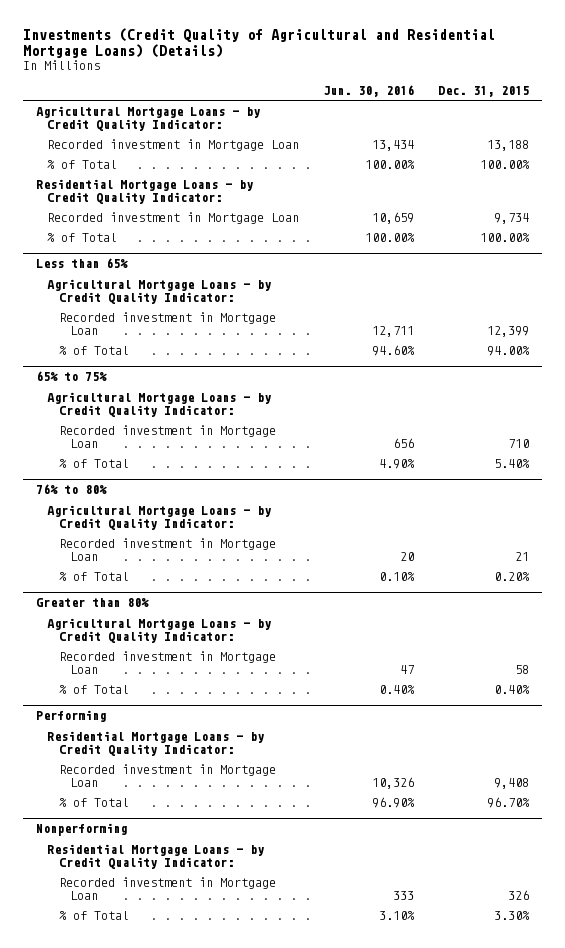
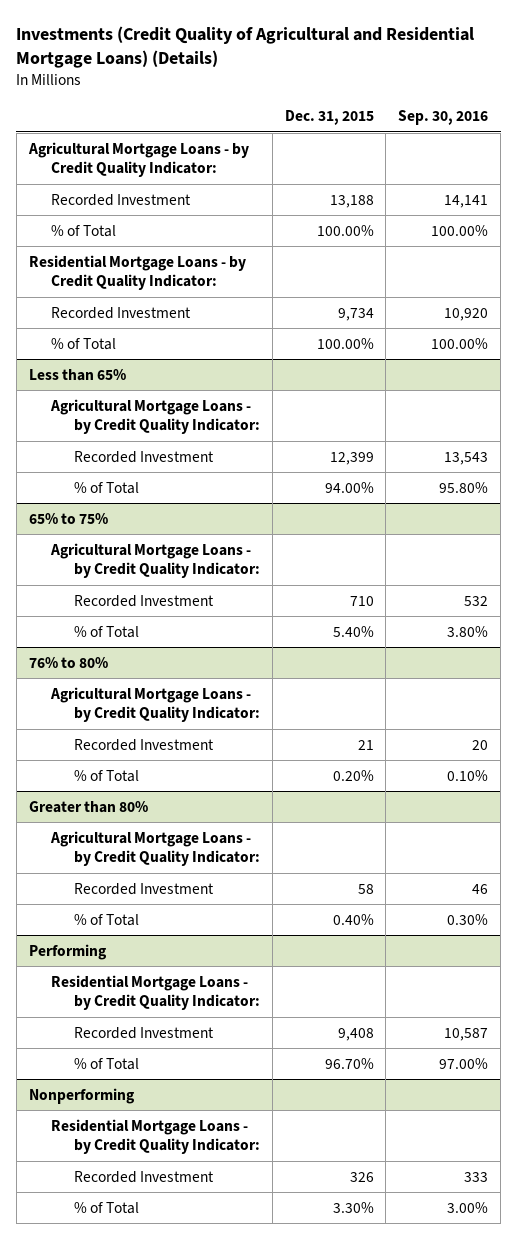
[323,84,415,97] Jun. 30, 2016 -> none
none -> [398,110,489,126] Sep. 30, 2016
[47,138,300,151] Recorded investment in Mortgage Loan -> [51,193,192,206] Recorded Investment
[47,211,300,224] Recorded investment in Mortgage Loan -> [51,306,192,319] Recorded Investment
[58,311,276,335] Recorded investment in Mortgage Loan -> [73,450,214,463] Recorded Investment
[58,424,276,448] Recorded investment in Mortgage Loan -> [73,594,214,607] Recorded Investment
[58,537,276,561] Recorded investment in Mortgage Loan -> [73,738,214,751] Recorded Investment
[58,650,276,674] Recorded investment in Mortgage Loan -> [73,882,214,895] Recorded Investment
[58,763,276,787] Recorded investment in Mortgage Loan -> [73,1026,214,1039] Recorded Investment
[58,876,276,900] Recorded investment in Mortgage Loan -> [73,1170,214,1183] Recorded Investment

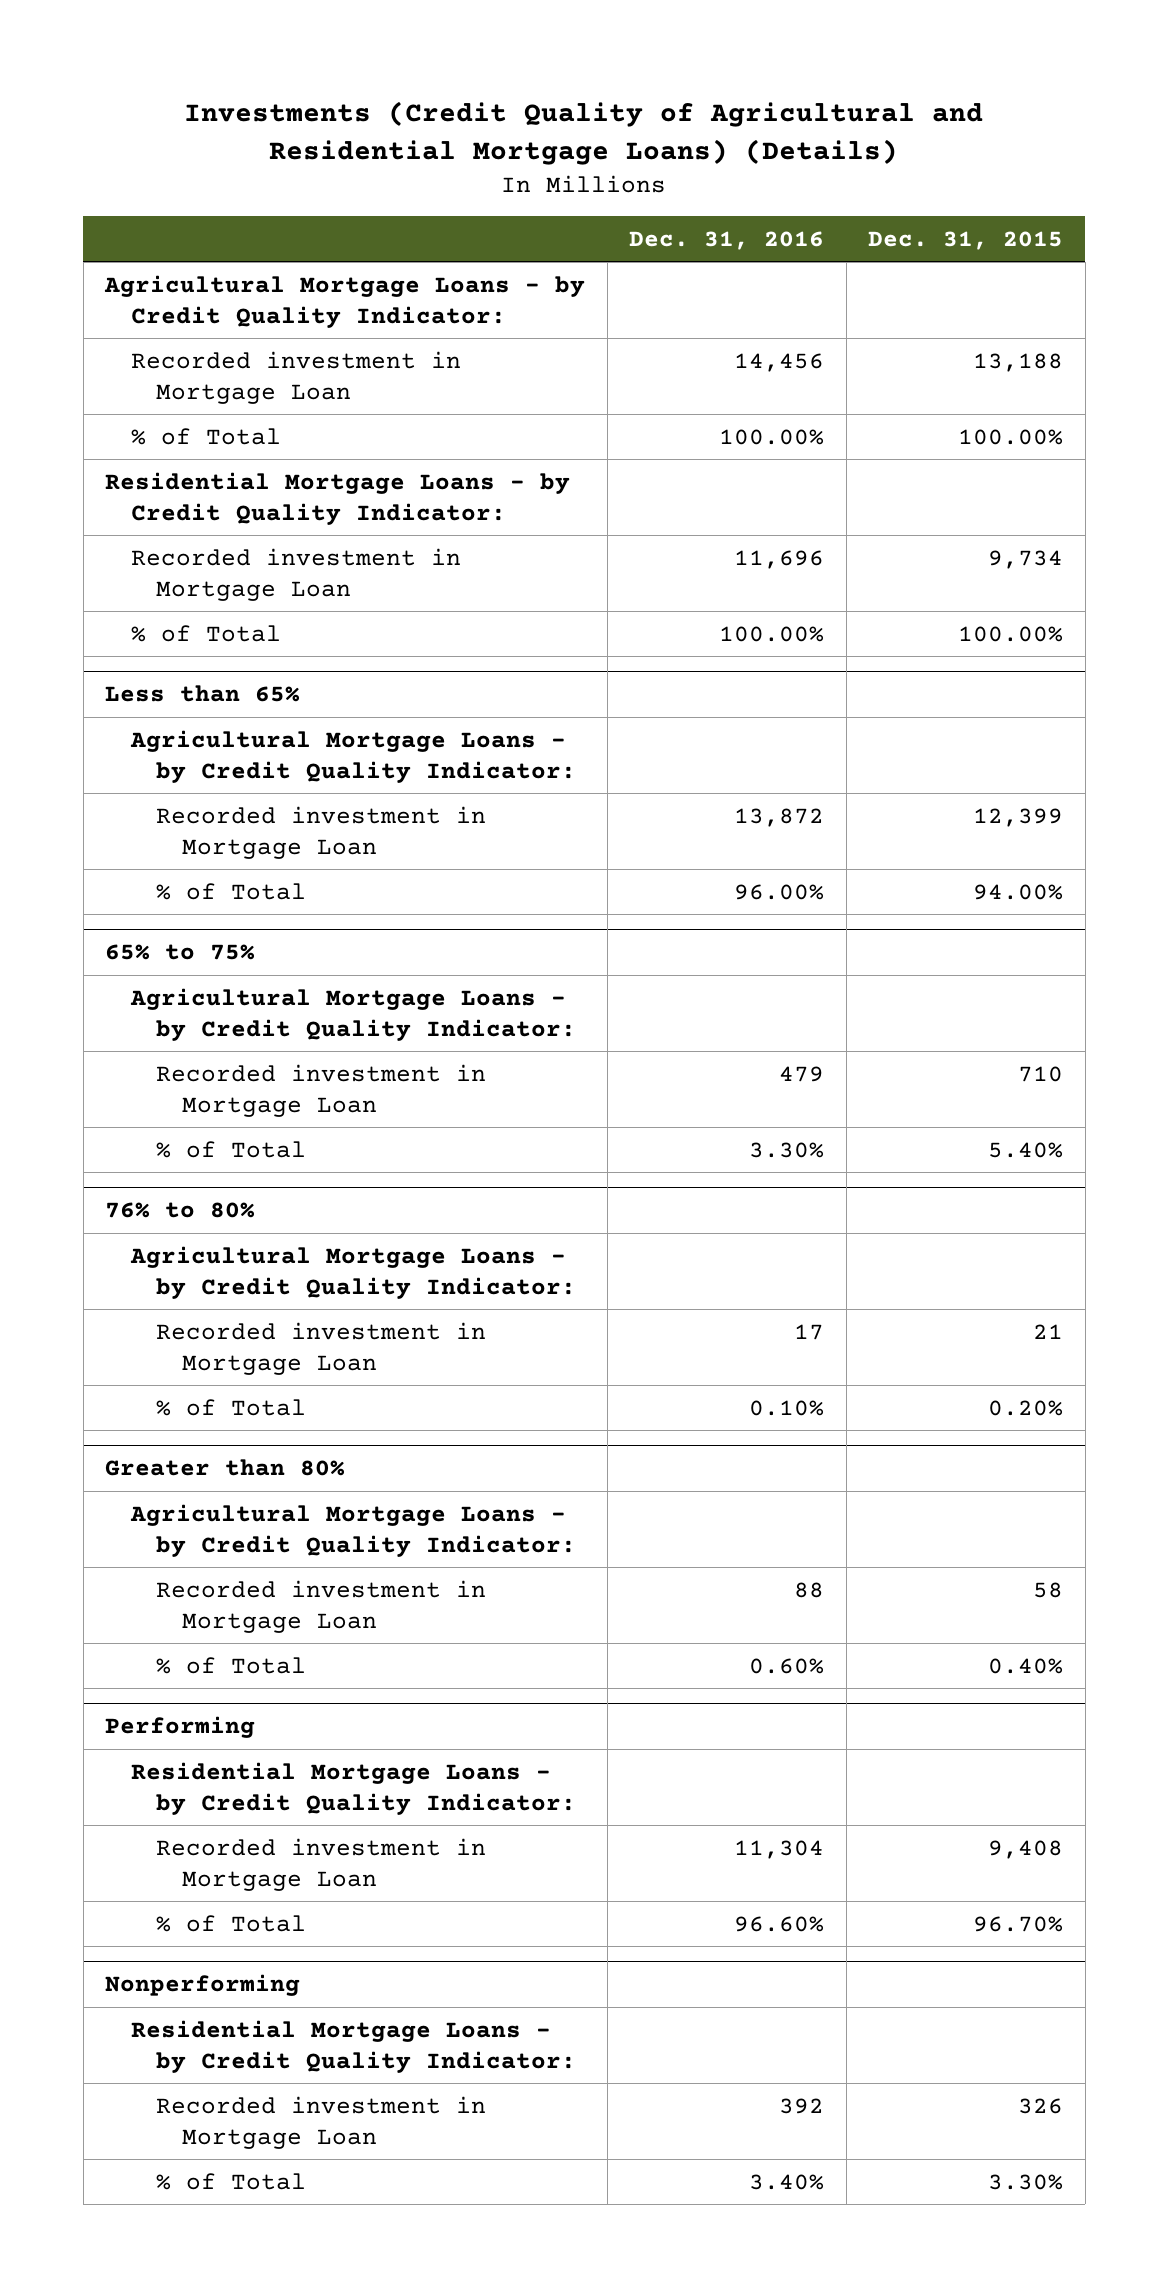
[398,110,489,126] Sep. 30, 2016 -> none
none -> [629,230,825,250] Dec. 31, 2016
[51,193,192,206] Recorded Investment -> [130,350,461,404] Recorded investment in Mortgage Loan
[51,306,192,319] Recorded Investment -> [130,547,461,601] Recorded investment in Mortgage Loan
[73,450,214,463] Recorded Investment -> [156,805,487,859] Recorded investment in Mortgage Loan
[73,594,214,607] Recorded Investment -> [156,1063,487,1117] Recorded investment in Mortgage Loan
[73,738,214,751] Recorded Investment -> [156,1321,487,1375] Recorded investment in Mortgage Loan
[73,882,214,895] Recorded Investment -> [156,1579,487,1633] Recorded investment in Mortgage Loan
[73,1026,214,1039] Recorded Investment -> [156,1837,487,1891] Recorded investment in Mortgage Loan
[73,1170,214,1183] Recorded Investment -> [156,2095,487,2149] Recorded investment in Mortgage Loan

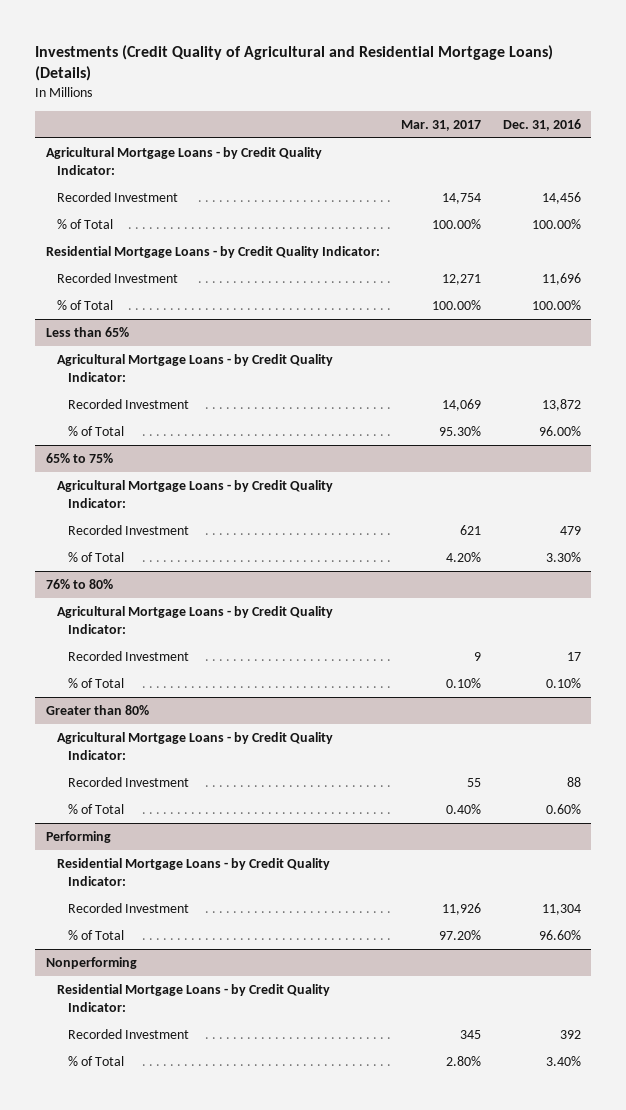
[868,230,1064,250] Dec. 31, 2015 -> none
none -> [401,119,482,131] Mar. 31, 2017
[130,350,461,404] Recorded investment in Mortgage Loan -> [56,192,178,203] Recorded Investment
[130,547,461,601] Recorded investment in Mortgage Loan -> [56,273,178,284] Recorded Investment
[156,805,487,859] Recorded investment in Mortgage Loan -> [67,399,189,410] Recorded Investment
[156,1063,487,1117] Recorded investment in Mortgage Loan -> [67,525,189,536] Recorded Investment
[156,1321,487,1375] Recorded investment in Mortgage Loan -> [67,651,189,662] Recorded Investment
[156,1579,487,1633] Recorded investment in Mortgage Loan -> [67,777,189,788] Recorded Investment
[156,1837,487,1891] Recorded investment in Mortgage Loan -> [67,903,189,914] Recorded Investment
[156,2095,487,2149] Recorded investment in Mortgage Loan -> [67,1029,189,1040] Recorded Investment

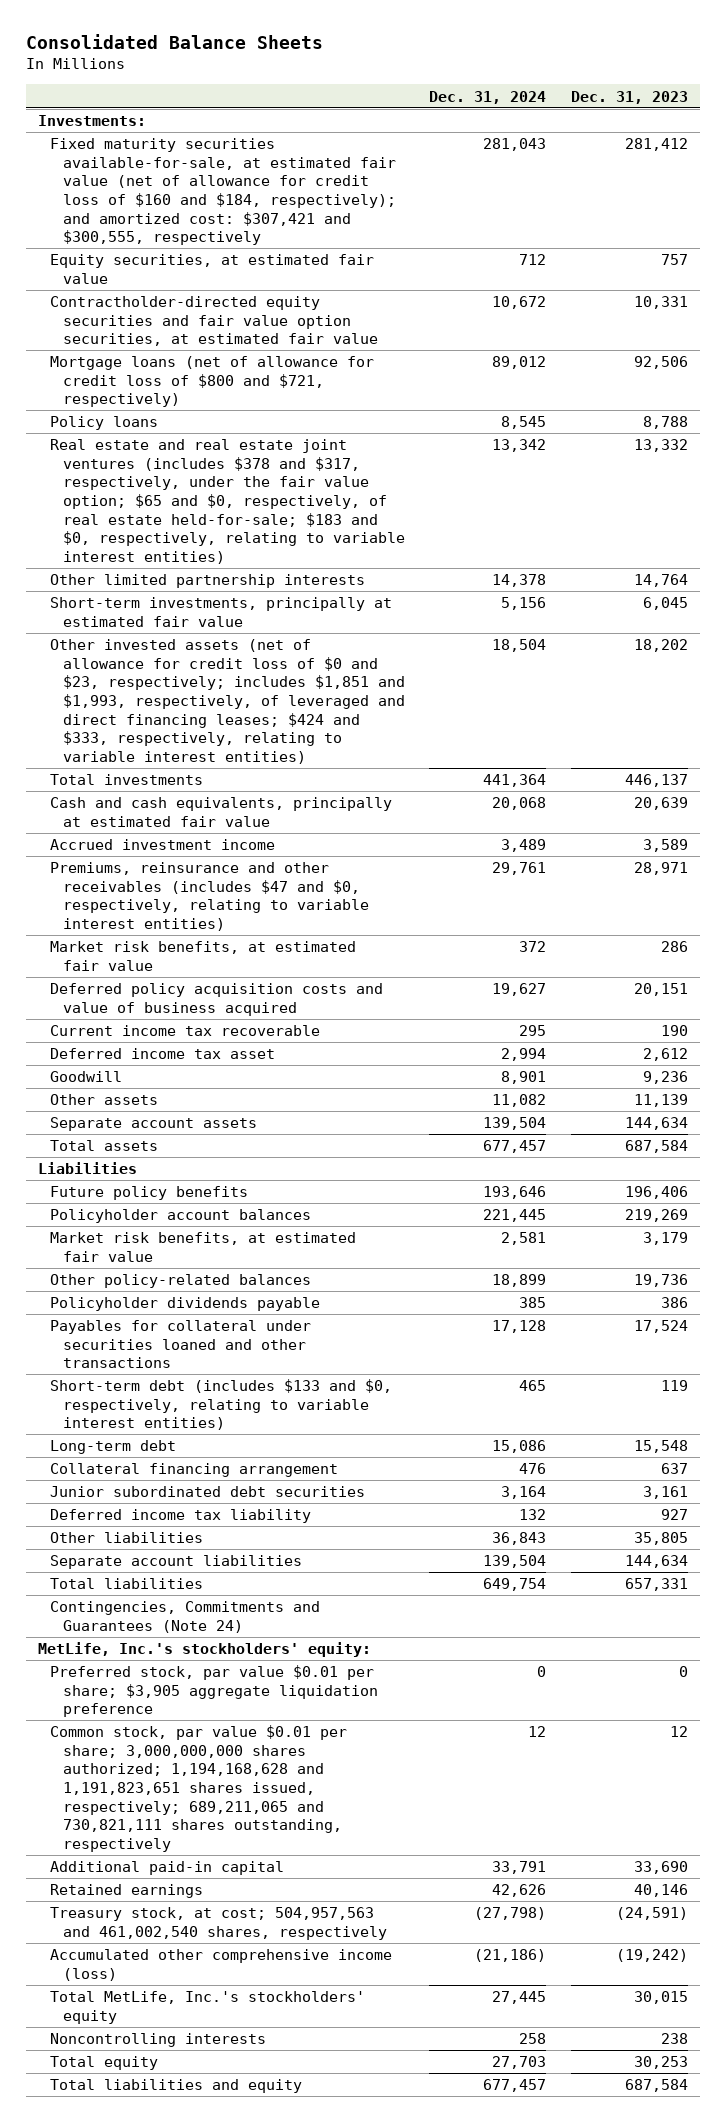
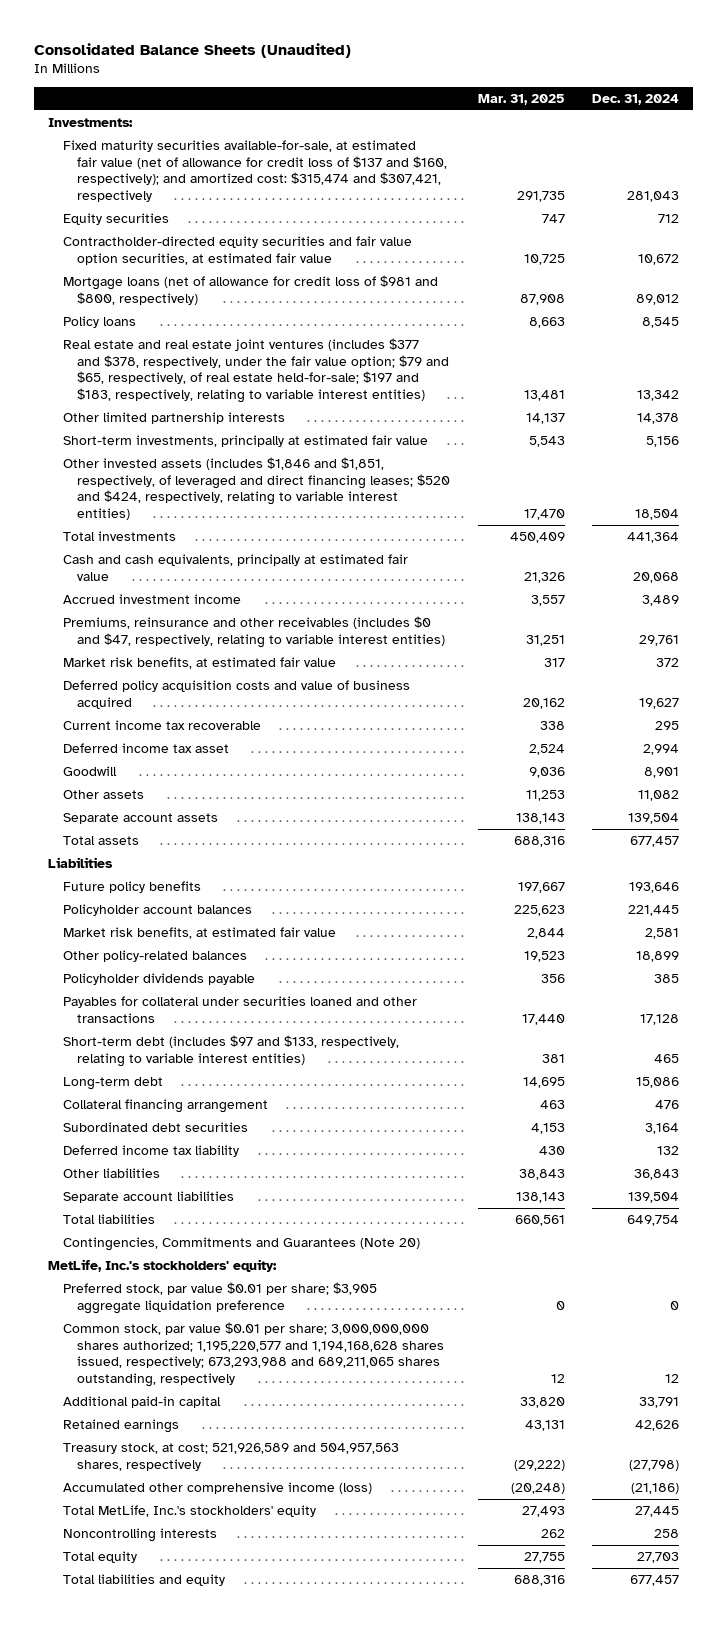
[25,34,323,50] Consolidated Balance Sheets -> [33,42,351,58] Consolidated Balance Sheets (Unaudited)
[570,90,688,104] Dec. 31, 2023 -> none
none -> [477,93,565,105] Mar. 31, 2025
[50,138,396,246] Fixed maturity securities available-for-sale, at estimated fair value (net of allowance for credit loss of $160 and $184, respectively); and amortized cost: $307,421 and $300,555, respectively -> [62,140,448,202] Fixed maturity securities available-for-sale, at estimated fair value (net of allowance for credit loss of $137 and $160, respectively); and amortized cost: $315,474 and $307,421, respectively
[50,254,375,284] Equity securities, at estimated fair value -> [62,213,169,226] Equity securities
[50,356,375,408] Mortgage loans (net of allowance for credit loss of $800 and $721, respectively) -> [62,275,438,305] Mortgage loans (net of allowance for credit loss of $981 and $800, respectively)
[50,439,405,564] Real estate and real estate joint ventures (includes $378 and $317, respectively, under the fair value option; $65 and $0, respectively, of real estate held-for-sale; $183 and $0, respectively, relating to variable interest entities) -> [62,338,450,403] Real estate and real estate joint ventures (includes $377 and $378, respectively, under the fair value option; $79 and $65, respectively, of real estate held-for-sale; $197 and $183, respectively, relating to variable interest entities)
[50,639,405,764] Other invested assets (net of allowance for credit loss of $0 and $23, respectively; includes $1,851 and $1,993, respectively, of leveraged and direct financing leases; $424 and $333, respectively, relating to variable interest entities) -> [62,457,451,520] Other invested assets (includes $1,846 and $1,851, respectively, of leveraged and direct financing leases; $520 and $424, respectively, relating to variable interest entities)
[50,862,369,931] Premiums, reinsurance and other receivables (includes $47 and $0, respectively, relating to variable interest entities) -> [62,616,446,648] Premiums, reinsurance and other receivables (includes $0 and $47, respectively, relating to variable interest entities)
[50,1379,393,1431] Short-term debt (includes $133 and $0, respectively, relating to variable interest entities) -> [62,1035,399,1067] Short-term debt (includes $97 and $133, respectively, relating to variable interest entities)
[50,1486,366,1498] Junior subordinated debt securities -> [62,1122,248,1133] Subordinated debt securities
[50,1601,321,1633] Contingencies, Commitments and Guarantees (Note 24) -> [62,1237,420,1252] Contingencies, Commitments and Guarantees (Note 20)
[50,1725,348,1852] Common stock, par value $0.01 per share; 3,000,000,000 shares authorized; 1,194,168,628 and 1,191,823,651 shares issued, respectively; 689,211,065 and 730,821,111 shares outstanding, respectively -> [62,1322,445,1387] Common stock, par value $0.01 per share; 3,000,000,000 shares authorized; 1,195,220,577 and 1,194,168,628 shares issued, respectively; 673,293,988 and 689,211,065 shares outstanding, respectively
[50,1907,387,1940] Treasury stock, at cost; 504,957,563 and 461,002,540 shares, respectively -> [62,1443,399,1471] Treasury stock, at cost; 521,926,589 and 504,957,563 shares, respectively

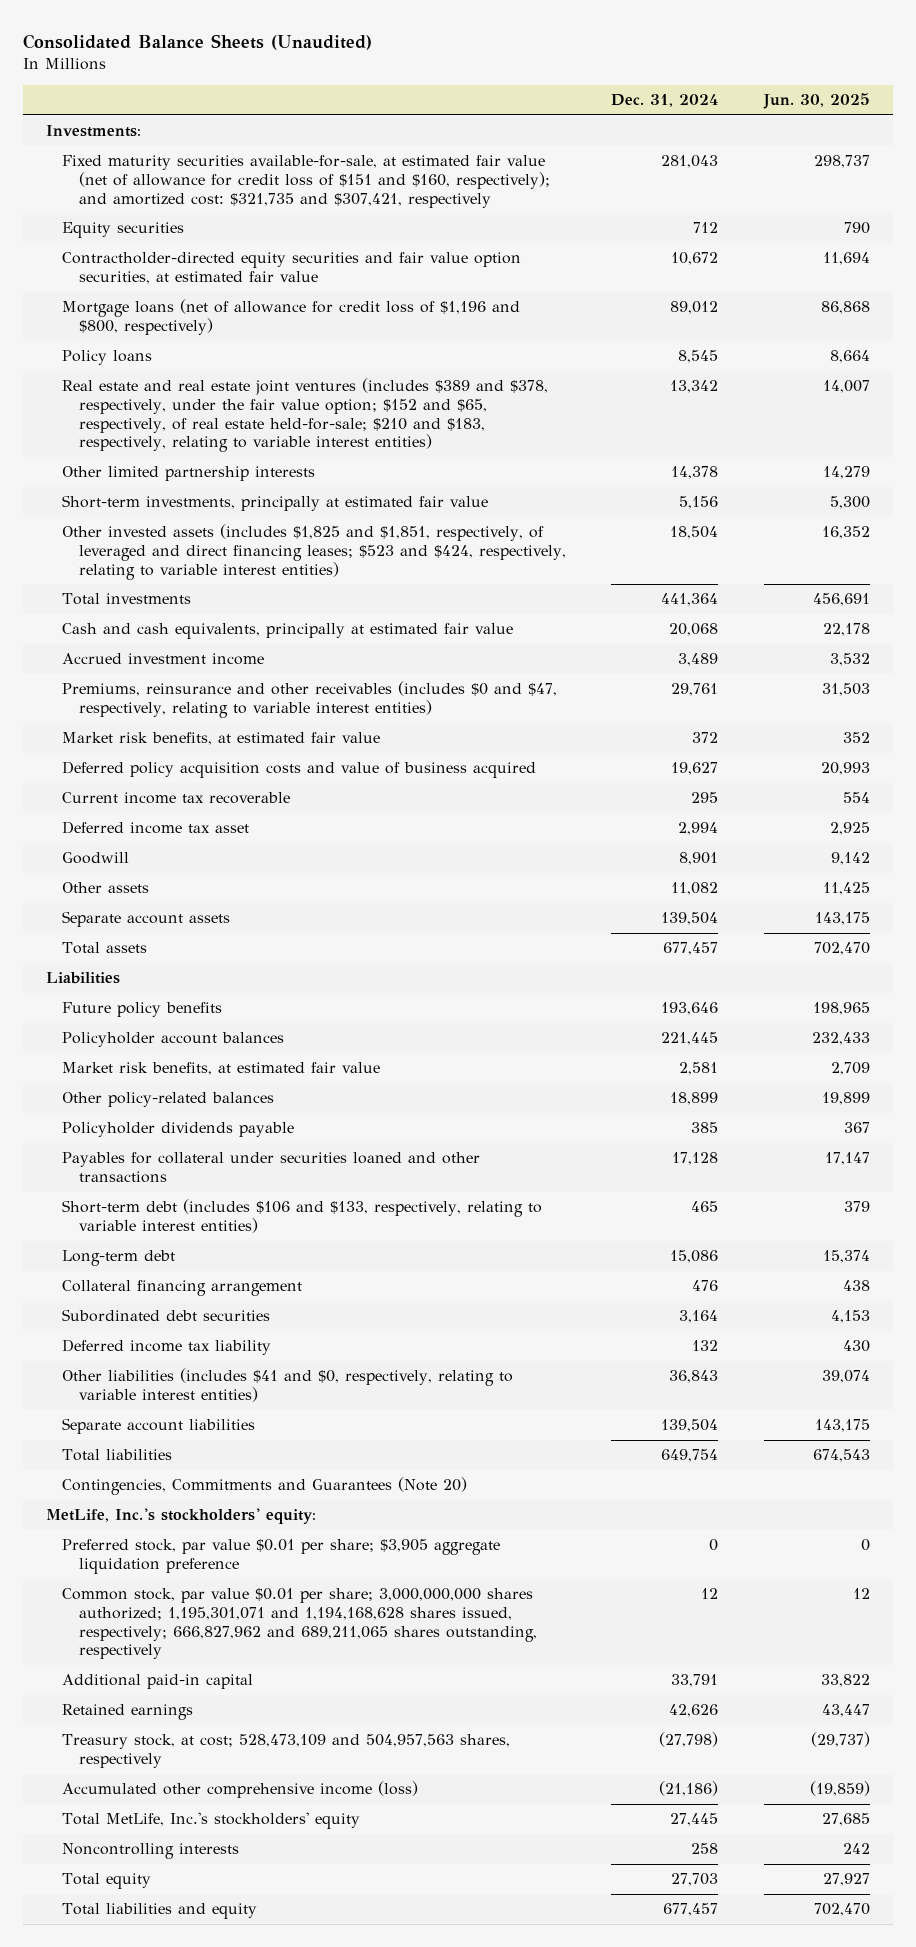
[477,93,565,105] Mar. 31, 2025 -> none
none -> [763,93,871,110] Jun. 30, 2025
[62,140,448,202] Fixed maturity securities available-for-sale, at estimated fair value (net of allowance for credit loss of $137 and $160, respectively); and amortized cost: $315,474 and $307,421, respectively -> [62,155,550,208] Fixed maturity securities available-for-sale, at estimated fair value (net of allowance for credit loss of $151 and $160, respectively); and amortized cost: $321,735 and $307,421, respectively
[62,275,438,305] Mortgage loans (net of allowance for credit loss of $981 and $800, respectively) -> [62,299,521,336] Mortgage loans (net of allowance for credit loss of $1,196 and $800, respectively)
[62,338,450,403] Real estate and real estate joint ventures (includes $377 and $378, respectively, under the fair value option; $79 and $65, respectively, of real estate held-for-sale; $197 and $183, respectively, relating to variable interest entities) -> [62,378,549,453] Real estate and real estate joint ventures (includes $389 and $378, respectively, under the fair value option; $152 and $65, respectively, of real estate held-for-sale; $210 and $183, respectively, relating to variable interest entities)
[62,457,451,520] Other invested assets (includes $1,846 and $1,851, respectively, of leveraged and direct financing leases; $520 and $424, respectively, relating to variable interest entities) -> [62,524,566,580] Other invested assets (includes $1,825 and $1,851, respectively, of leveraged and direct financing leases; $523 and $424, respectively, relating to variable interest entities)
[62,1035,399,1067] Short-term debt (includes $97 and $133, respectively, relating to variable interest entities) -> [62,1199,543,1234] Short-term debt (includes $106 and $133, respectively, relating to variable interest entities)
[62,1168,160,1179] Other liabilities -> [62,1368,514,1403] Other liabilities (includes $41 and $0, respectively, relating to variable interest entities)
[62,1322,445,1387] Common stock, par value $0.01 per share; 3,000,000,000 shares authorized; 1,195,220,577 and 1,194,168,628 shares issued, respectively; 673,293,988 and 689,211,065 shares outstanding, respectively -> [62,1588,537,1660] Common stock, par value $0.01 per share; 3,000,000,000 shares authorized; 1,195,301,071 and 1,194,168,628 shares issued, respectively; 666,827,962 and 689,211,065 shares outstanding, respectively
[62,1443,399,1471] Treasury stock, at cost; 521,926,589 and 504,957,563 shares, respectively -> [62,1734,511,1769] Treasury stock, at cost; 528,473,109 and 504,957,563 shares, respectively

